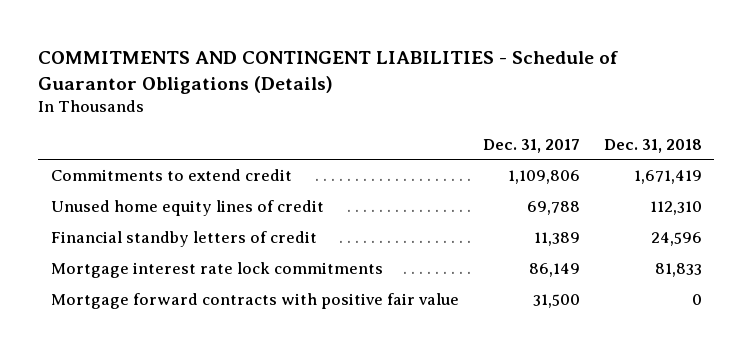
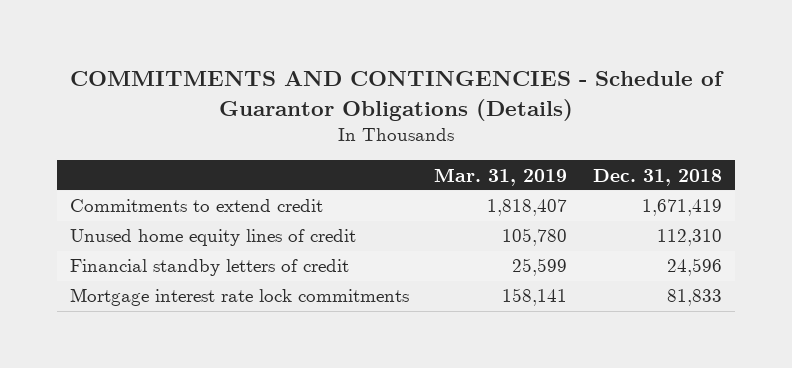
[38,51,619,94] COMMITMENTS AND CONTINGENT LIABILITIES - Schedule of Guarantor Obligations (Details) -> [69,71,724,121] COMMITMENTS AND CONTINGENCIES - Schedule of Guarantor Obligations (Details)
[482,138,580,153] Dec. 31, 2017 -> none
none -> [434,167,568,186] Mar. 31, 2019
[50,293,459,310] Mortgage forward contracts with positive fair value -> none

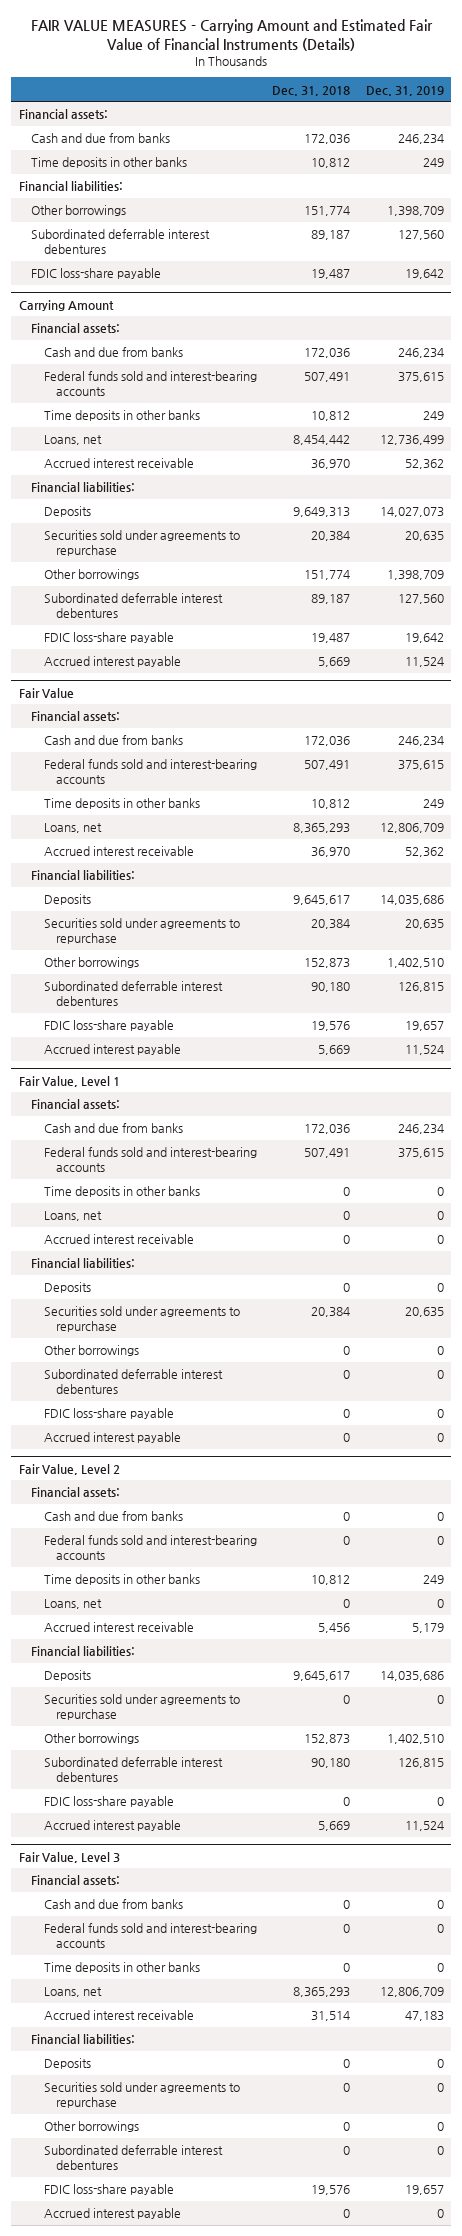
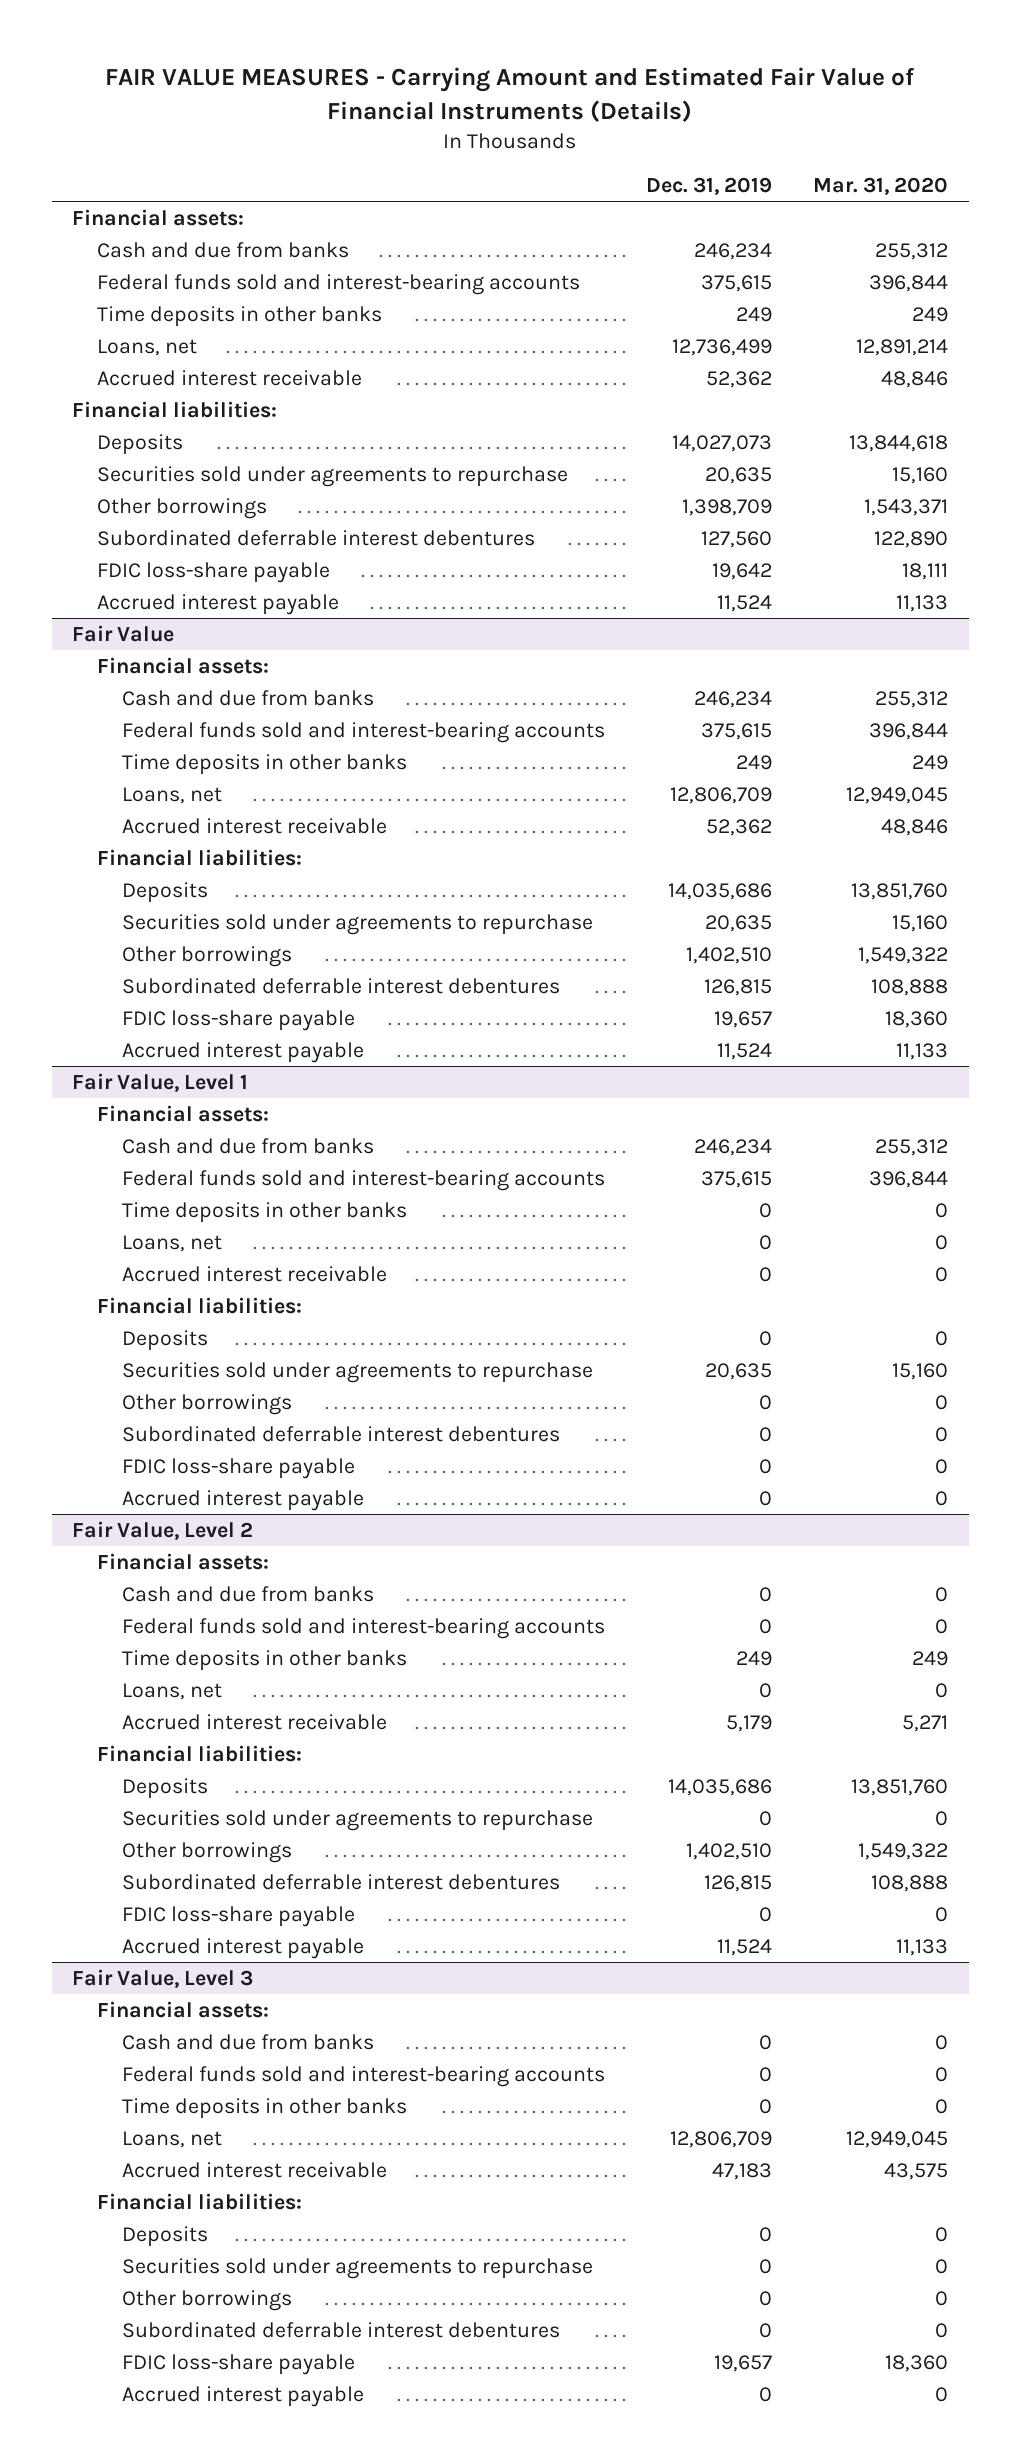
[272,85,351,96] Dec. 31, 2018 -> none
none -> [813,176,949,195] Mar. 31, 2020
[31,157,188,169] Time deposits in other banks -> none
[18,181,123,192] Financial liabilities: -> none
[31,205,127,217] Other borrowings -> none
[31,229,211,255] Subordinated deferrable interest debentures -> none
[31,268,162,280] FDIC loss-share payable -> none
[18,299,114,311] Carrying Amount -> none
[31,323,121,334] Financial assets: -> none
[43,347,183,358] Cash and due from banks -> none

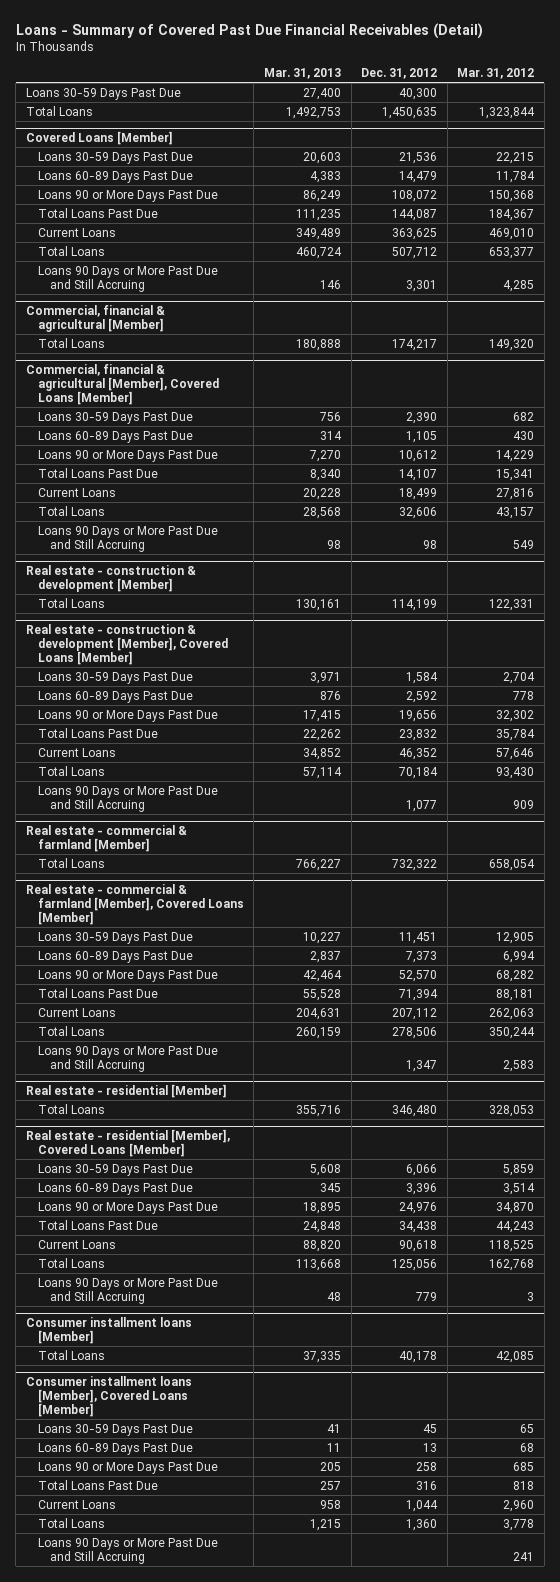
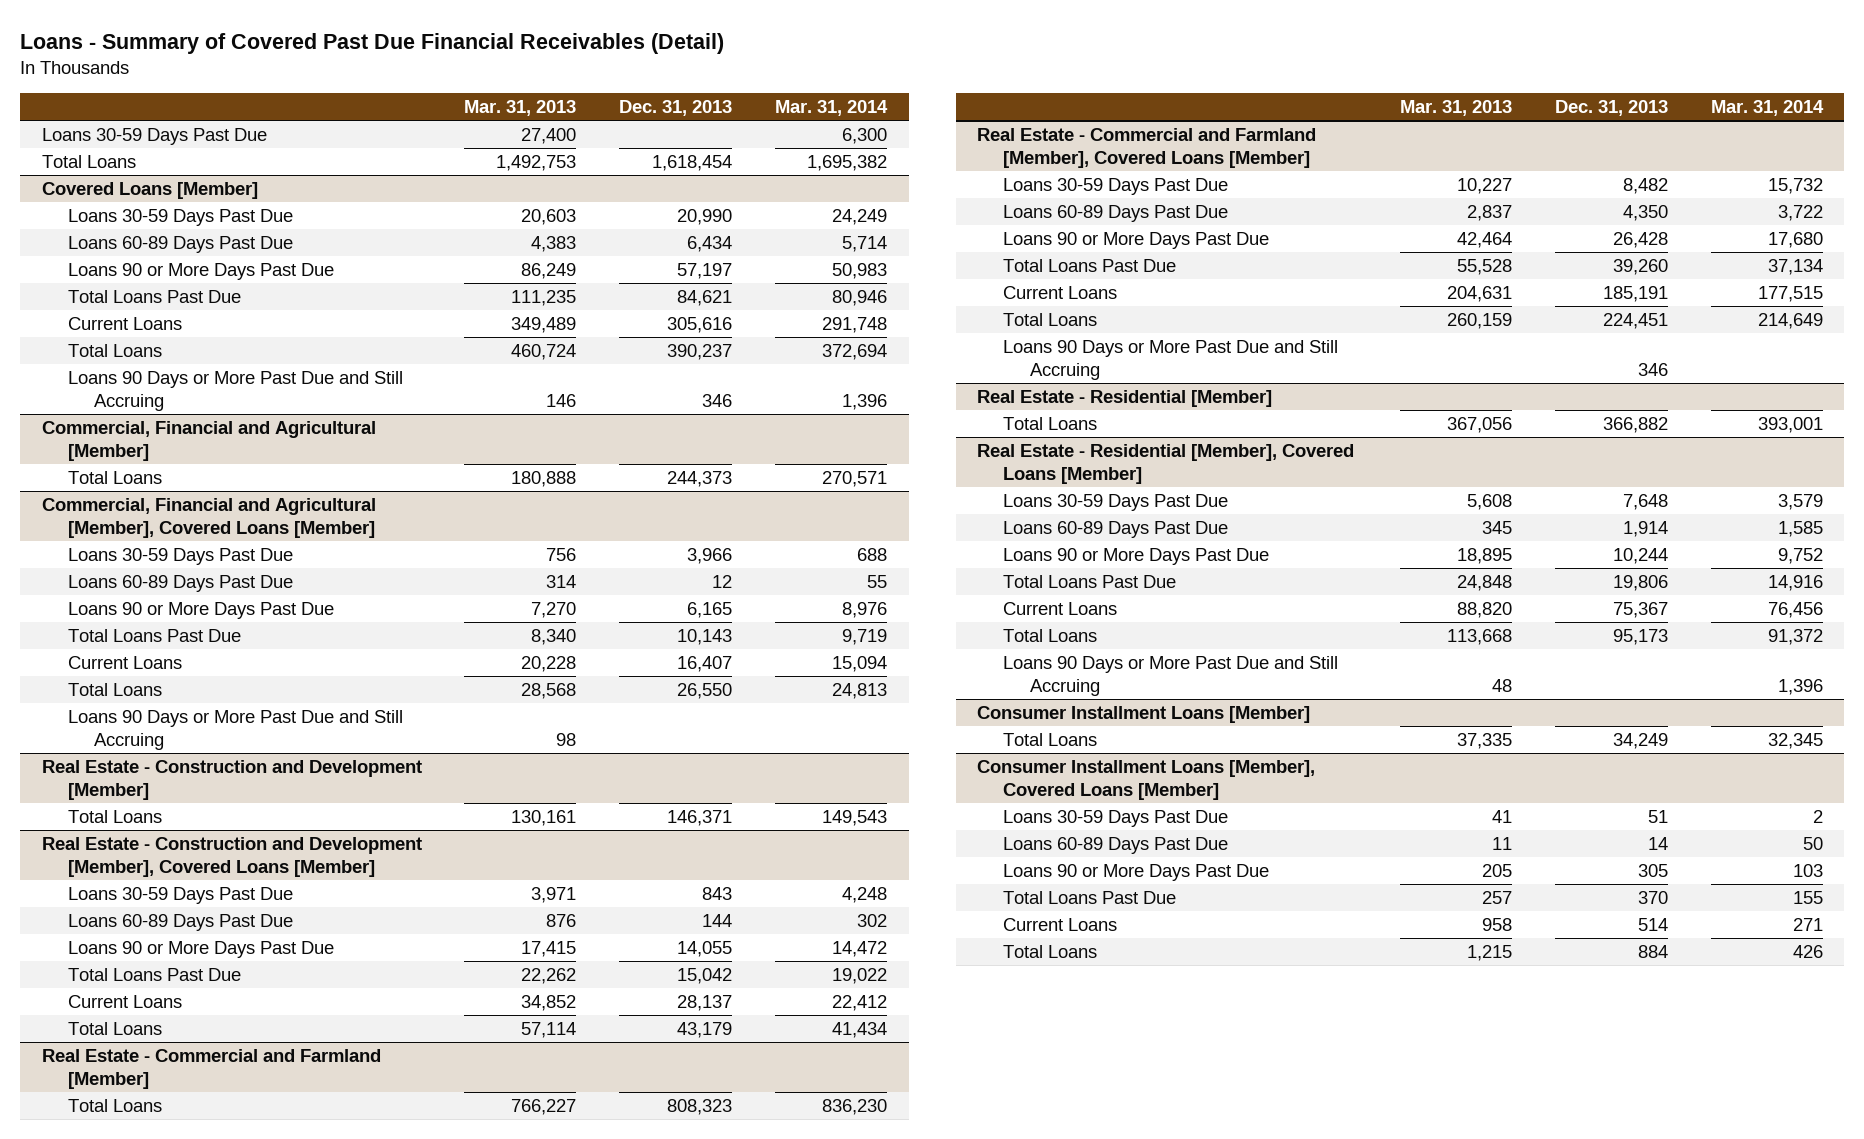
[361,68,438,80] Dec. 31, 2012 -> none
[457,68,535,80] Mar. 31, 2012 -> none
none -> [619,100,733,117] Dec. 31, 2013
none -> [775,100,889,117] Mar. 31, 2014
[25,304,165,332] Commercial, financial & agricultural [Member] -> [41,421,376,461] Commercial, Financial and Agricultural [Member]
[25,363,219,405] Commercial, financial & agricultural [Member], Covered Loans [Member] -> [41,498,376,538] Commercial, Financial and Agricultural [Member], Covered Loans [Member]
[25,564,196,592] Real estate - construction & development [Member] -> [41,760,422,800] Real Estate - Construction and Development [Member]
[25,623,228,665] Real estate - construction & development [Member], Covered Loans [Member] -> [41,837,422,877] Real Estate - Construction and Development [Member], Covered Loans [Member]
[37,785,218,812] Loans 90 Days or More Past Due and Still Accruing -> none
[25,824,187,852] Real estate - commercial & farmland [Member] -> [41,1049,381,1089] Real Estate - Commercial and Farmland [Member]
[25,883,244,925] Real estate - commercial & farmland [Member], Covered Loans [Member] -> [977,128,1317,168] Real Estate - Commercial and Farmland [Member], Covered Loans [Member]
[25,1083,227,1098] Real estate - residential [Member] -> [977,390,1273,408] Real Estate - Residential [Member]
[296,1104,342,1117] 355,716 -> [1446,417,1512,434] 367,056
[25,1128,230,1157] Real estate - residential [Member], Covered Loans [Member] -> [977,444,1355,484] Real Estate - Residential [Member], Covered Loans [Member]
[25,1316,192,1344] Consumer installment loans [Member] -> [977,706,1311,724] Consumer Installment Loans [Member]
[25,1375,192,1417] Consumer installment loans [Member], Covered Loans [Member] -> [977,760,1316,800] Consumer Installment Loans [Member], Covered Loans [Member]
[37,1537,218,1564] Loans 90 Days or More Past Due and Still Accruing -> none

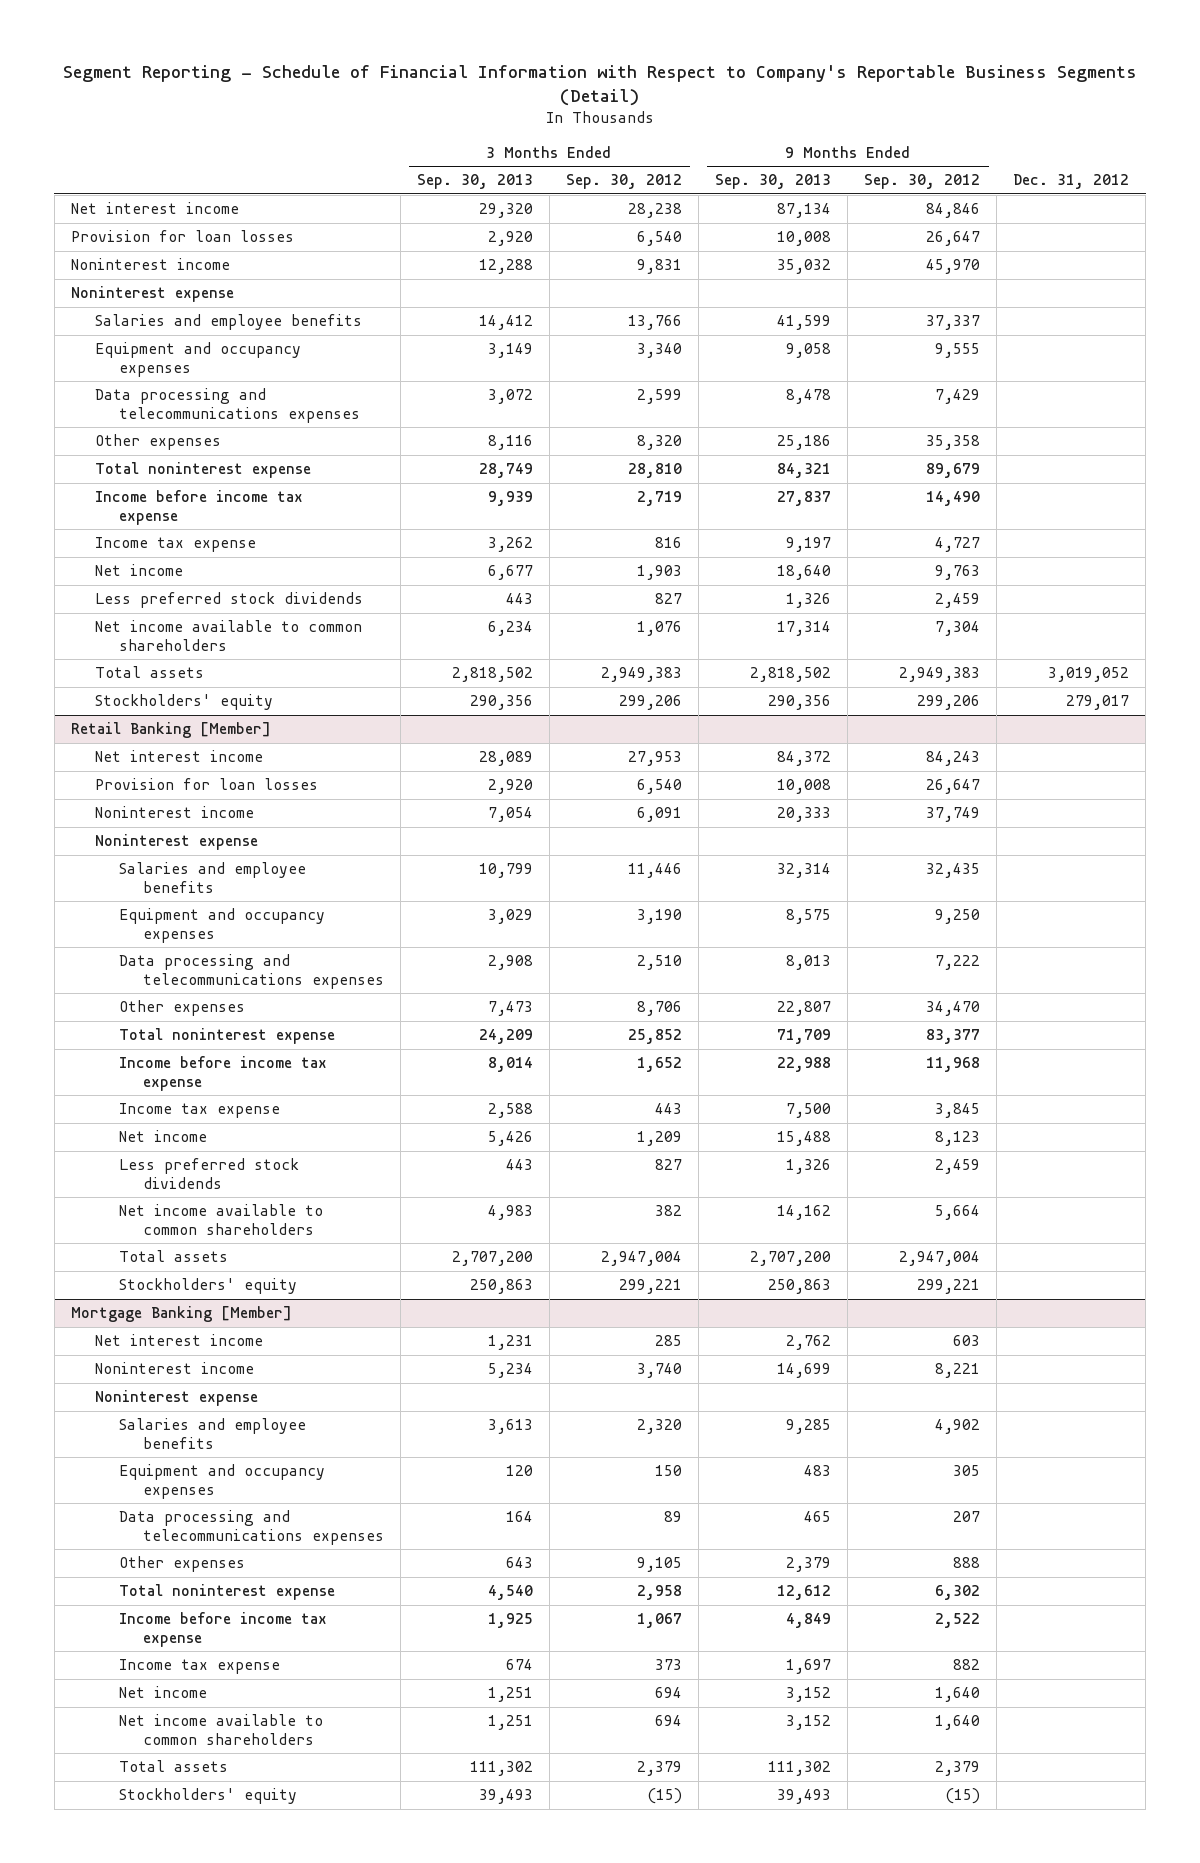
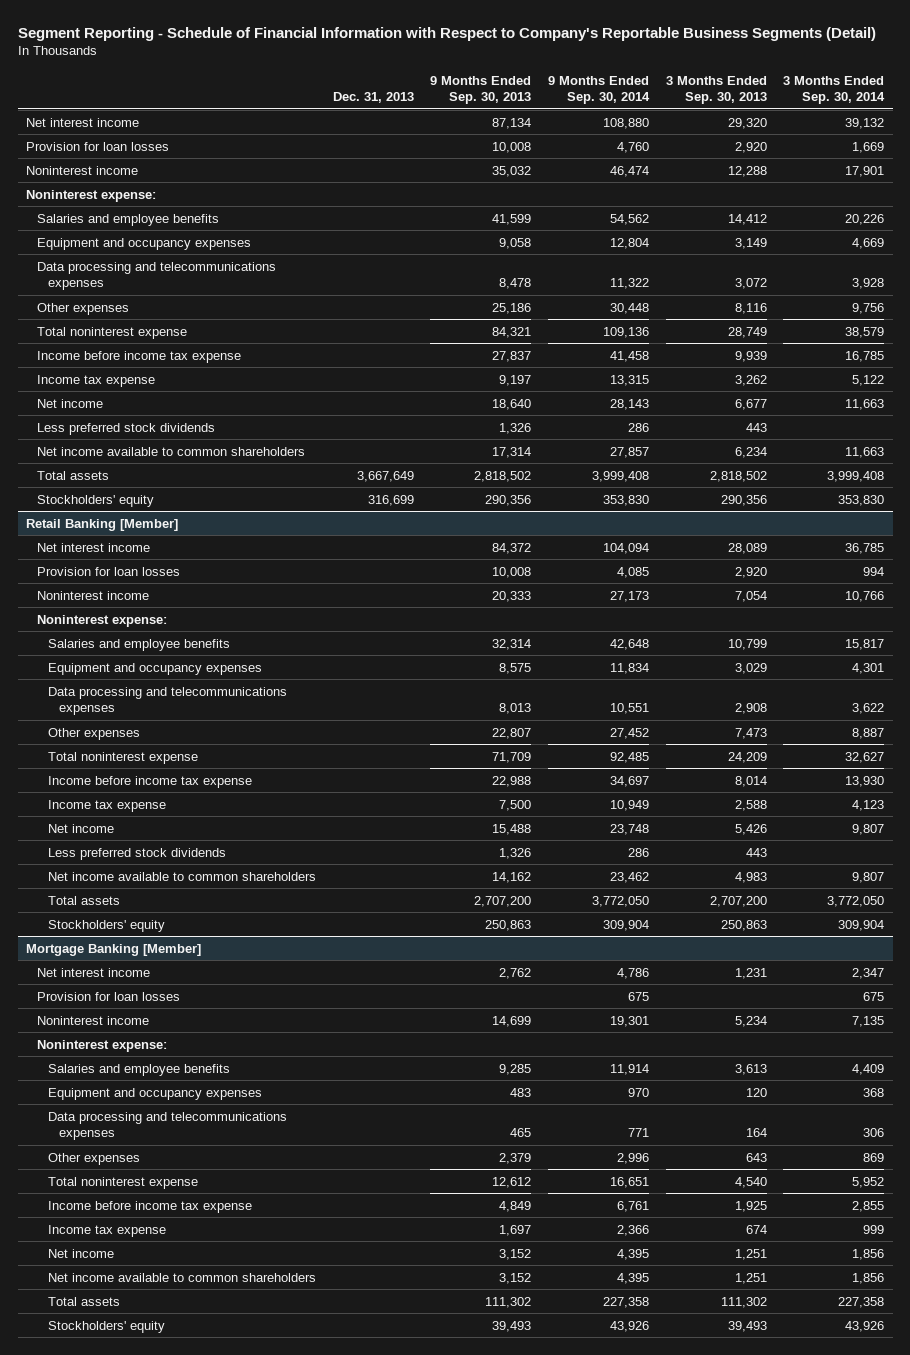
[565,174,682,190] Sep. 30, 2012 -> none
[864,174,981,190] Sep. 30, 2012 -> none
[1013,174,1130,190] Dec. 31, 2012 -> none
none -> [332,91,414,103] Dec. 31, 2013
none -> [548,75,651,104] 9 Months Ended Sep. 30, 2014
none -> [783,75,886,104] 3 Months Ended Sep. 30, 2014
[70,286,234,303] Noninterest expense -> [26,189,157,202] Noninterest expense:
[94,834,258,851] Noninterest expense -> [37,614,168,627] Noninterest expense:
none -> [37,991,181,1001] Provision for loan losses
[94,1390,258,1407] Noninterest expense -> [37,1039,168,1052] Noninterest expense:

